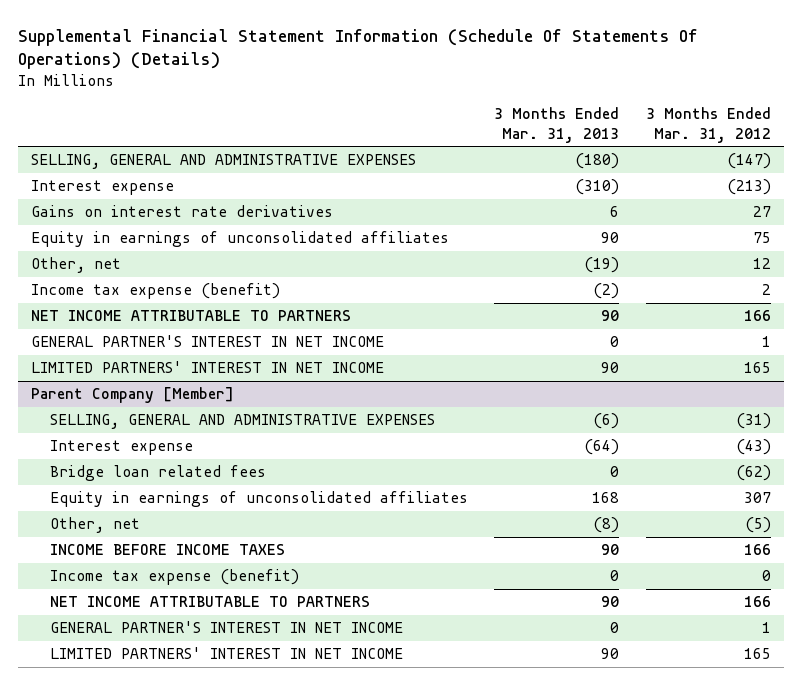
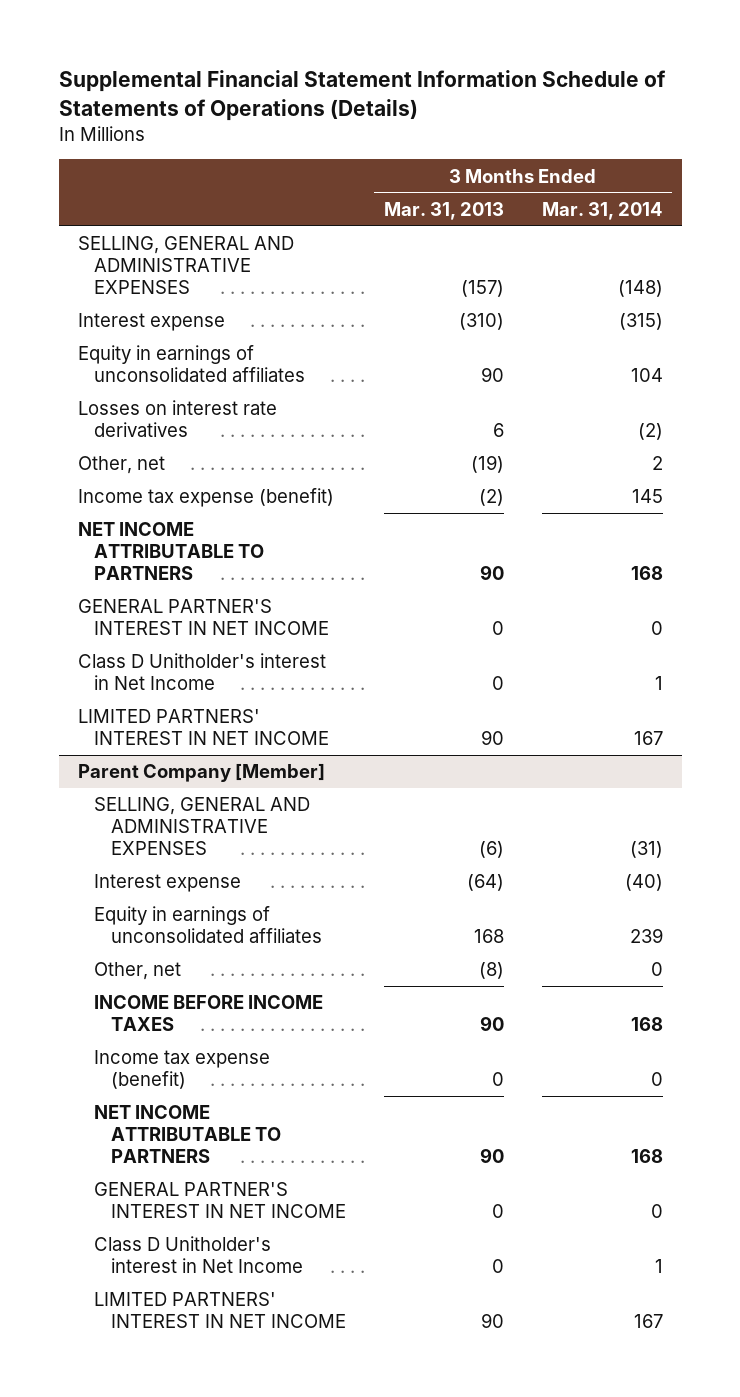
[17,28,698,70] Supplemental Financial Statement Information (Schedule Of Statements Of Operations) (Details) -> [58,70,666,121] Supplemental Financial Statement Information Schedule of Statements of Operations (Details)
[645,107,771,143] 3 Months Ended Mar. 31, 2012 -> none
none -> [541,201,663,220] Mar. 31, 2014
[575,153,620,170] (180) -> [460,280,504,298] (157)
[31,205,334,218] Gains on interest rate derivatives -> none
none -> [77,400,277,438] Losses on interest rate derivatives
none -> [77,653,326,691] Class D Unitholder's interest in Net Income
[49,465,266,482] Bridge loan related fees -> none
none -> [94,1236,303,1274] Class D Unitholder's interest in Net Income

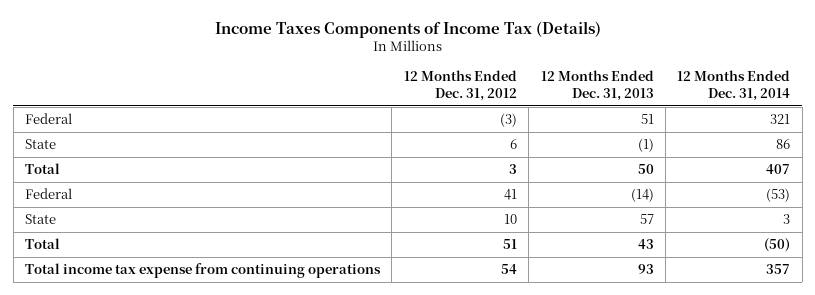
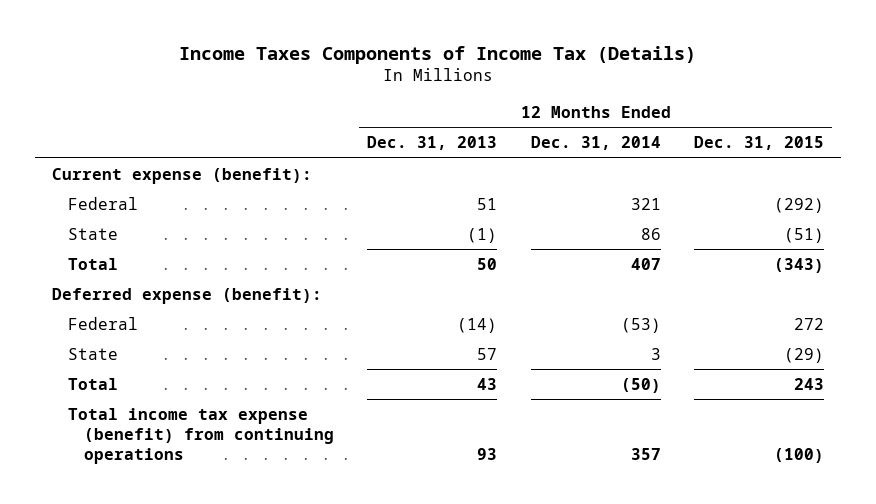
[403,70,517,102] 12 Months Ended Dec. 31, 2012 -> none
none -> [694,136,825,151] Dec. 31, 2015
none -> [51,167,312,184] Current expense (benefit):
none -> [51,287,322,304] Deferred expense (benefit):
[24,263,381,279] Total income tax expense from continuing operations -> [67,407,334,464] Total income tax expense (benefit) from continuing operations

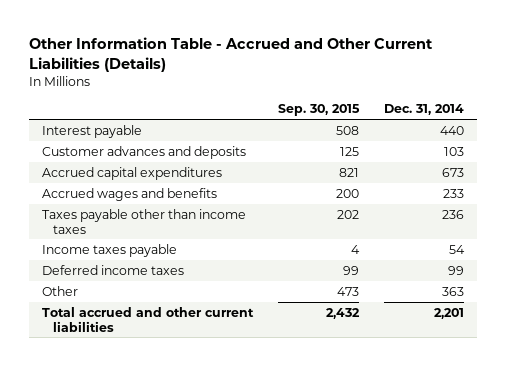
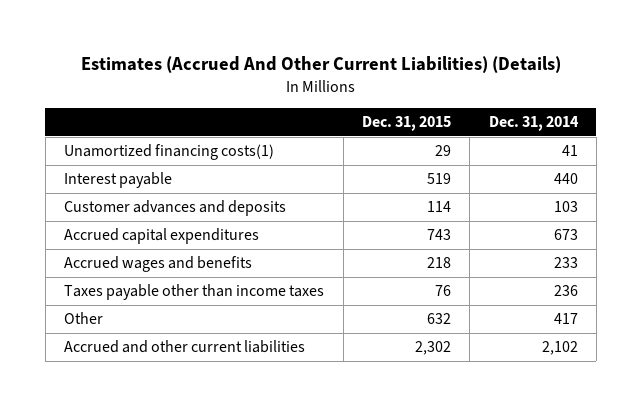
[29,37,434,72] Other Information Table - Accrued and Other Current Liabilities (Details) -> [80,56,561,74] Estimates (Accrued And Other Current Liabilities) (Details)
[278,104,361,117] Sep. 30, 2015 -> none
none -> [361,116,451,132] Dec. 31, 2015
none -> [64,144,275,161] Unamortized financing costs(1)
[42,243,178,257] Income taxes payable -> none
[42,264,185,275] Deferred income taxes -> none
[442,286,465,296] 363 -> [553,313,578,325] 417
[42,306,255,332] Total accrued and other current liabilities -> [64,340,306,354] Accrued and other current liabilities
[434,307,465,319] 2,201 -> [541,341,578,356] 2,102

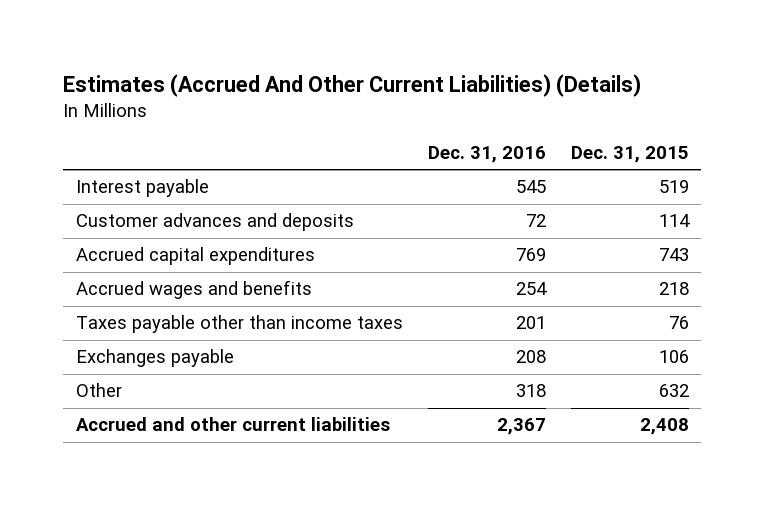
[488,116,579,132] Dec. 31, 2014 -> none
none -> [427,145,546,163] Dec. 31, 2016
[64,144,275,161] Unamortized financing costs(1) -> none
none -> [75,349,234,368] Exchanges payable
[414,341,451,356] 2,302 -> [639,418,689,436] 2,408

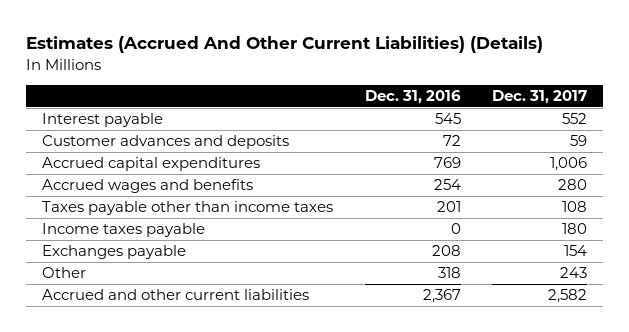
[570,145,689,163] Dec. 31, 2015 -> none
none -> [492,89,588,104] Dec. 31, 2017
none -> [42,223,206,238] Income taxes payable

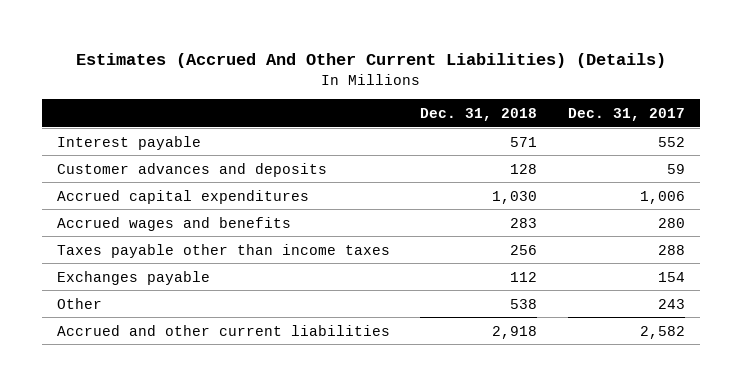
[364,89,461,104] Dec. 31, 2016 -> none
none -> [420,107,538,121] Dec. 31, 2018
[42,223,206,238] Income taxes payable -> none
[562,201,588,213] 108 -> [657,244,685,255] 288

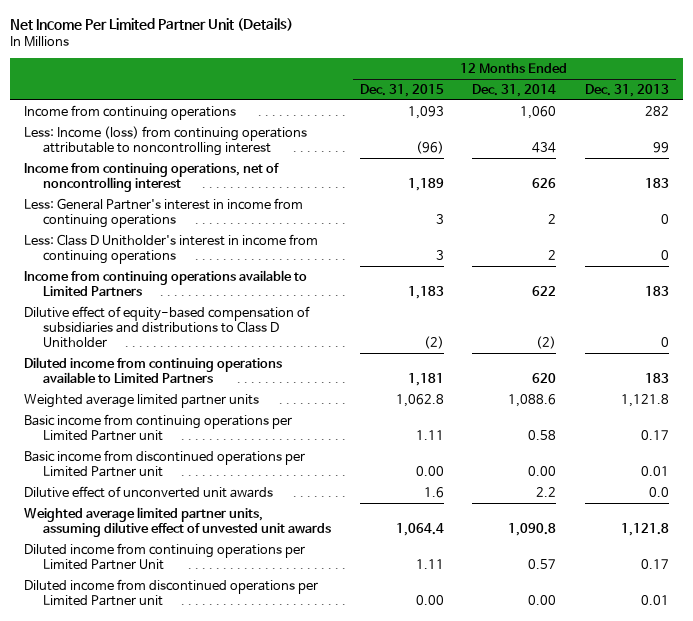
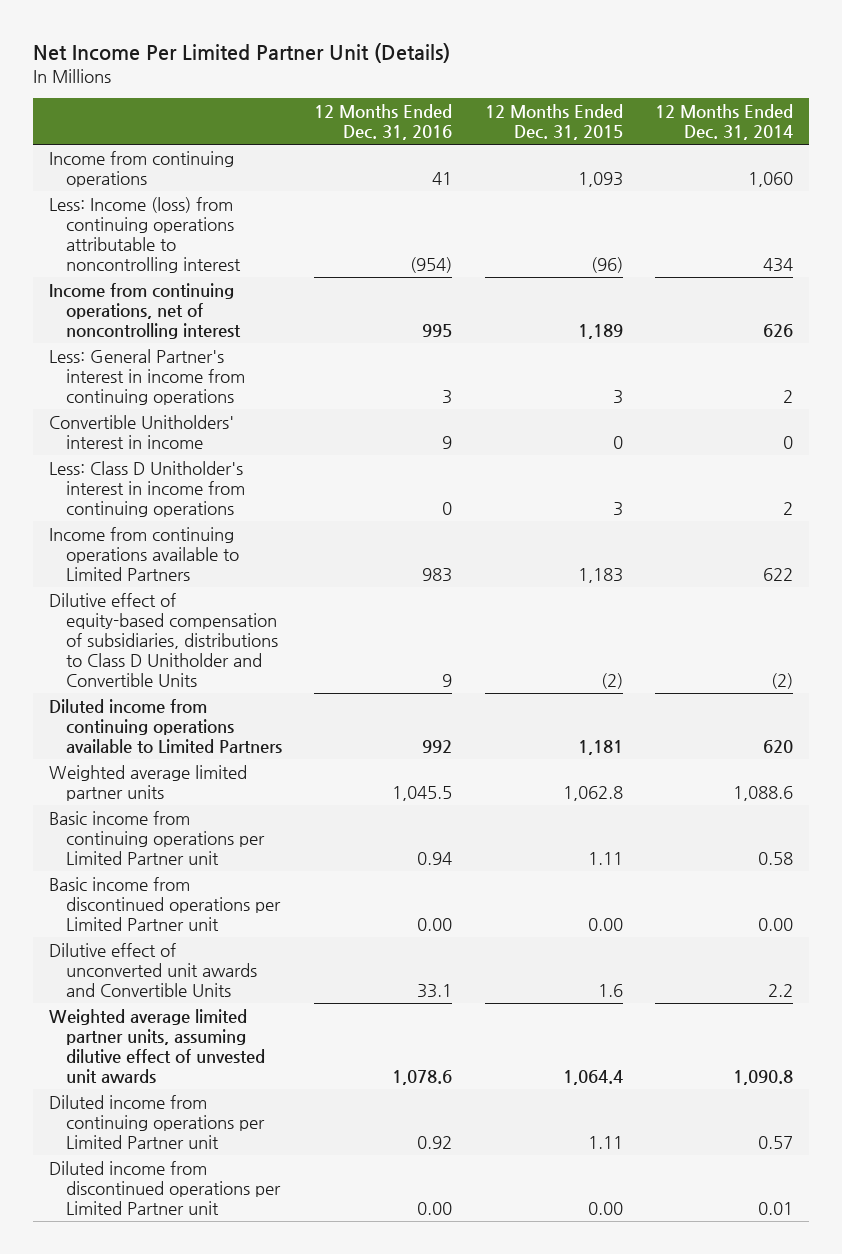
[584,83,669,97] Dec. 31, 2013 -> none
none -> [314,104,453,141] 12 Months Ended Dec. 31, 2016
none -> [48,414,234,449] Convertible Unitholders' interest in income
[24,305,311,349] Dilutive effect of equity-based compensation of subsidiaries and distributions to Class D Unitholder -> [48,592,279,687] Dilutive effect of equity-based compensation of subsidiaries, distributions to Class D Unitholder and Convertible Units
[24,485,274,498] Dilutive effect of unconverted unit awards -> [48,942,258,997] Dilutive effect of unconverted unit awards and Convertible Units
[24,542,306,570] Diluted income from continuing operations per Limited Partner Unit -> [48,1094,266,1149] Diluted income from continuing operations per Limited Partner unit
[528,594,557,605] 0.00 -> [757,1201,793,1215] 0.01

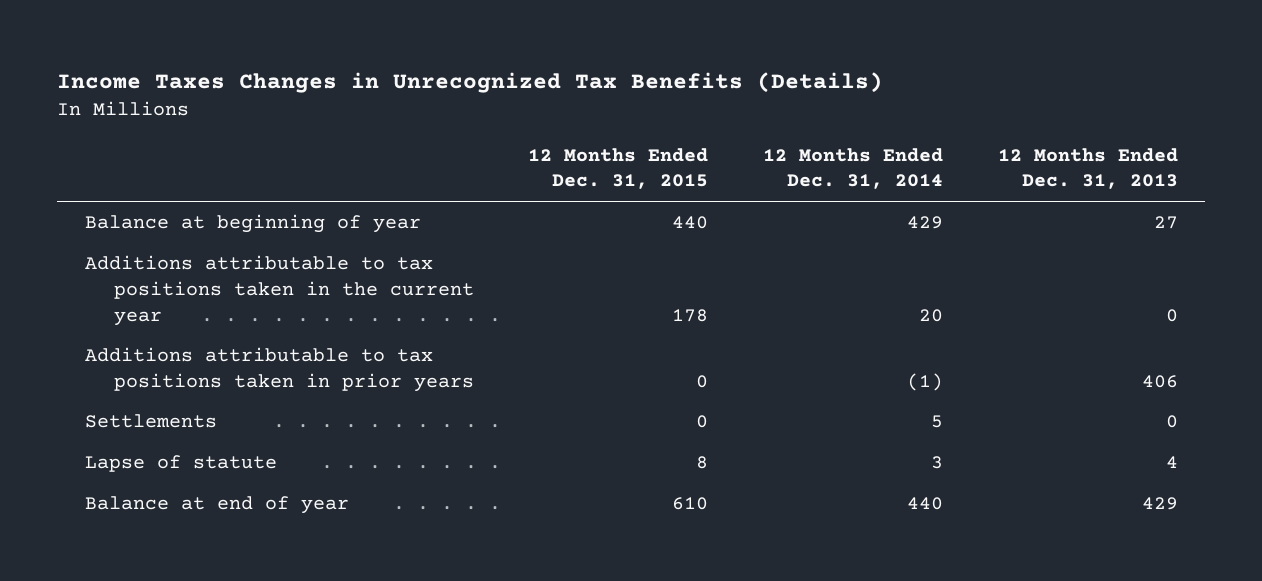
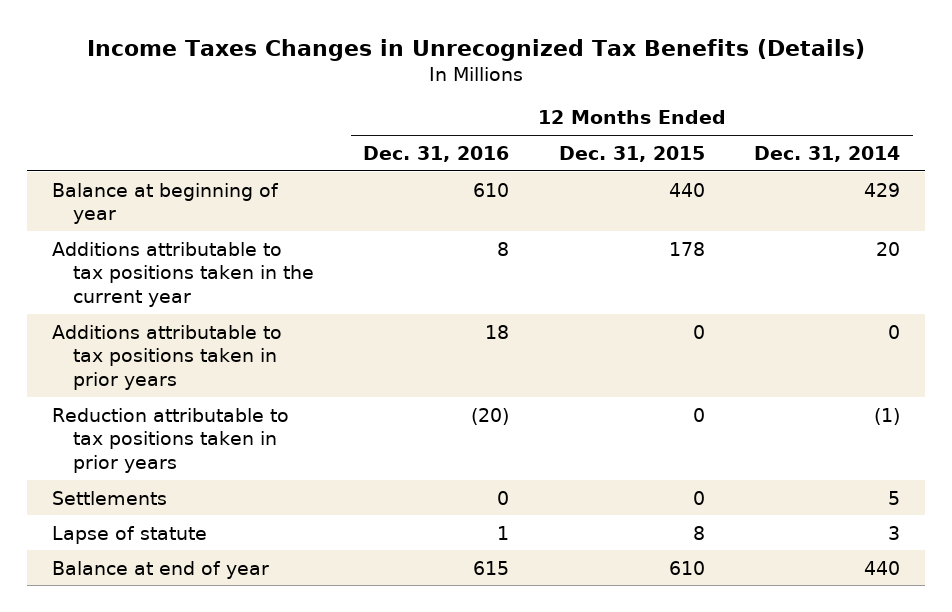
[997,147,1178,190] 12 Months Ended Dec. 31, 2013 -> none
none -> [363,145,510,162] Dec. 31, 2016
[906,372,943,391] (1) -> [888,324,901,339] 0
none -> [51,407,289,474] Reduction attributable to tax positions taken in prior years

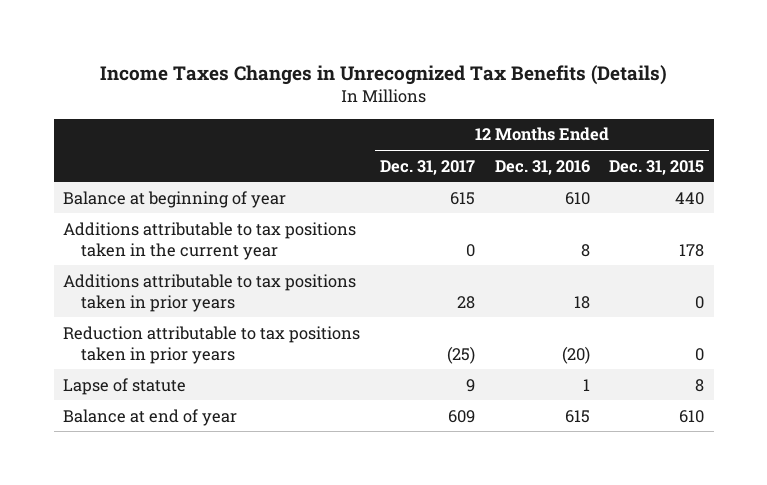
[754,145,901,162] Dec. 31, 2014 -> none
none -> [379,159,475,175] Dec. 31, 2017
[51,490,167,505] Settlements -> none

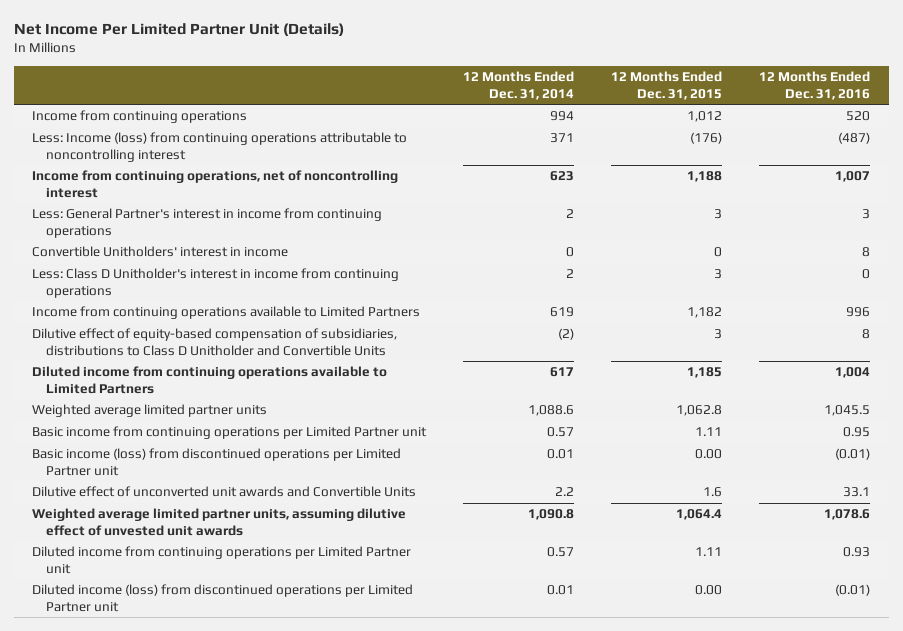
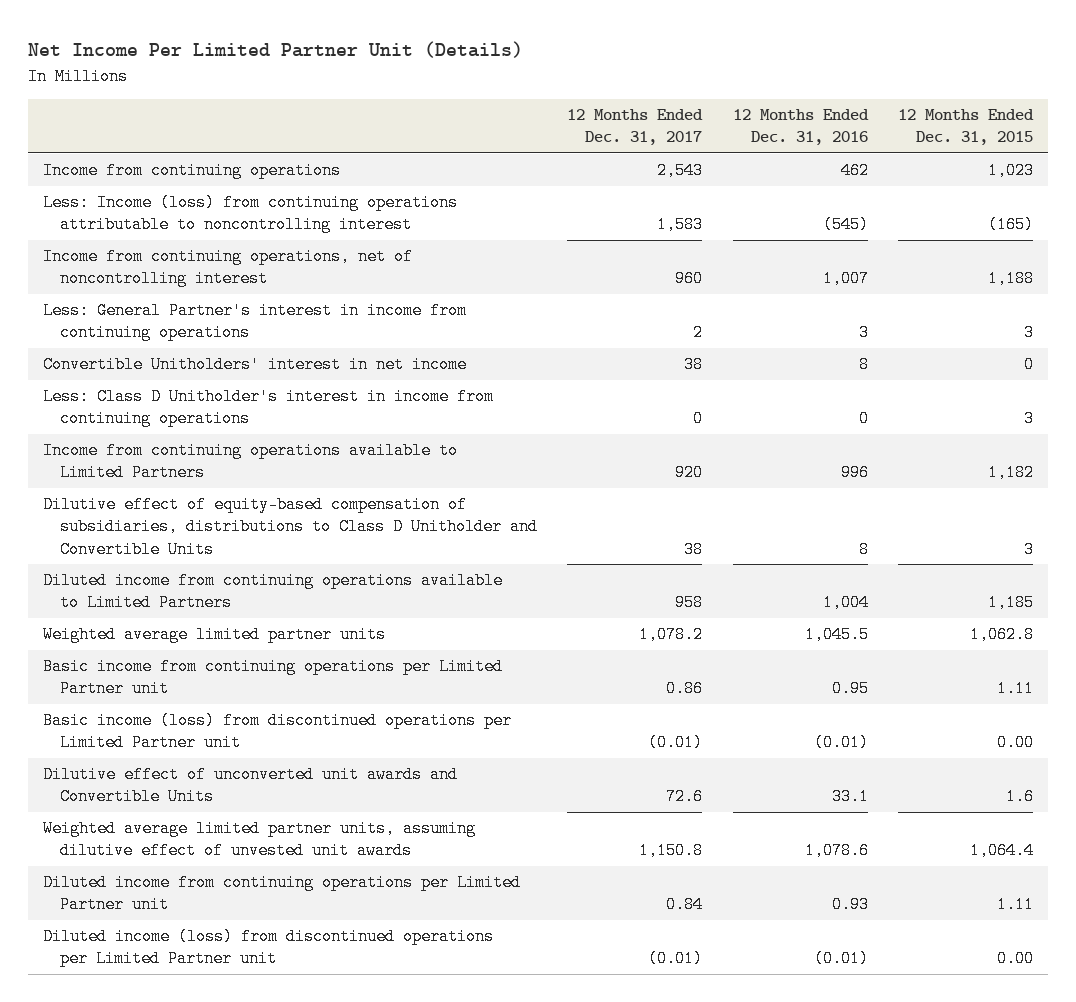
[463,70,575,100] 12 Months Ended Dec. 31, 2014 -> none
none -> [567,109,704,146] 12 Months Ended Dec. 31, 2017
[687,111,723,123] 1,012 -> [988,162,1035,180] 1,023
[846,111,871,122] 520 -> [840,162,869,180] 462
[690,132,723,145] (176) -> [988,216,1035,234] (165)
[838,132,871,145] (487) -> [822,216,869,234] (545)
[32,246,289,258] Convertible Unitholders' interest in income -> [43,356,468,374] Convertible Unitholders' interest in net income

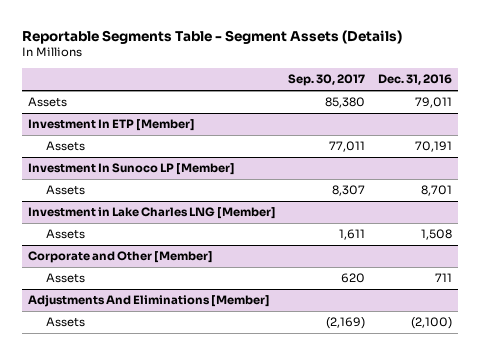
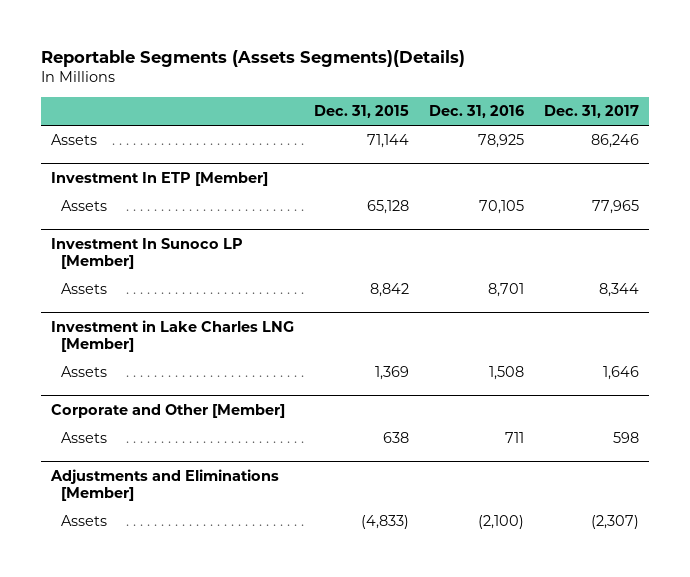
[22,29,403,44] Reportable Segments Table - Segment Assets (Details) -> [40,49,465,67] Reportable Segments (Assets Segments)(Details)
[288,74,366,87] Sep. 30, 2017 -> none
none -> [313,105,409,119] Dec. 31, 2015
none -> [544,105,640,119] Dec. 31, 2017
[414,97,452,109] 79,011 -> [478,134,525,149] 78,925
[414,141,452,153] 70,191 -> [479,200,525,215] 70,105
[28,295,271,308] Adjustments And Eliminations [Member] -> [49,468,279,502] Adjustments and Eliminations [Member]

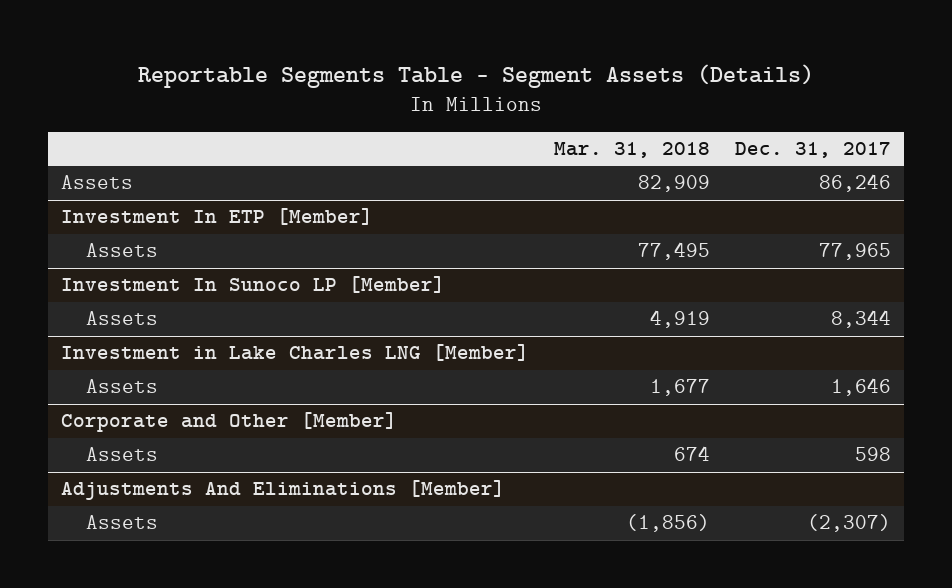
[40,49,465,67] Reportable Segments (Assets Segments)(Details) -> [138,63,815,88] Reportable Segments Table - Segment Assets (Details)
[313,105,409,119] Dec. 31, 2015 -> none
[429,105,525,119] Dec. 31, 2016 -> none
none -> [554,142,711,159] Mar. 31, 2018
[49,468,279,502] Adjustments and Eliminations [Member] -> [61,480,506,501] Adjustments And Eliminations [Member]

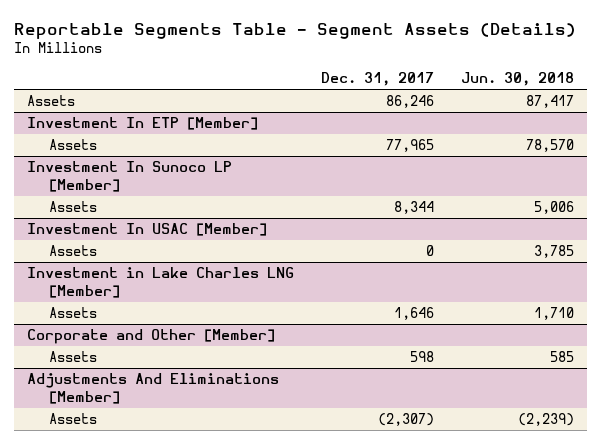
[554,142,711,159] Mar. 31, 2018 -> none
none -> [460,72,574,87] Jun. 30, 2018
none -> [27,223,268,237] Investment In USAC [Member]
none -> [48,245,97,257] Assets

